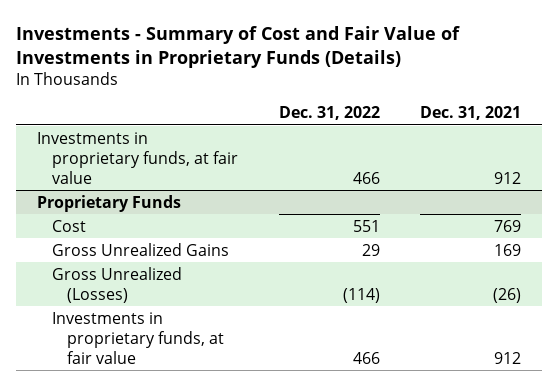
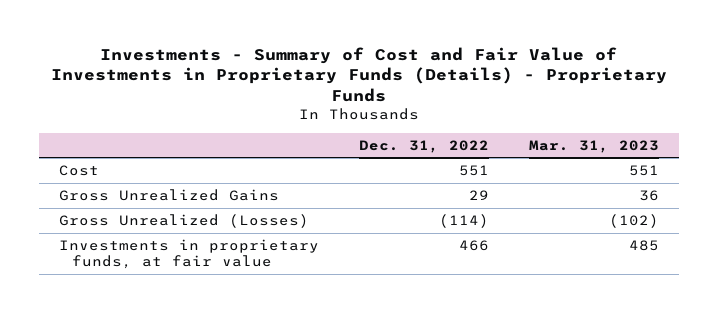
[16,26,461,69] Investments - Summary of Cost and Fair Value of Investments in Proprietary Funds (Details) -> [50,46,667,103] Investments - Summary of Cost and Fair Value of Investments in Proprietary Funds (Details) - Proprietary Funds
[420,106,522,121] Dec. 31, 2021 -> none
none -> [528,139,659,153] Mar. 31, 2023
[36,131,238,184] Investments in proprietary funds, at fair value -> none
[36,194,181,212] Proprietary Funds -> none

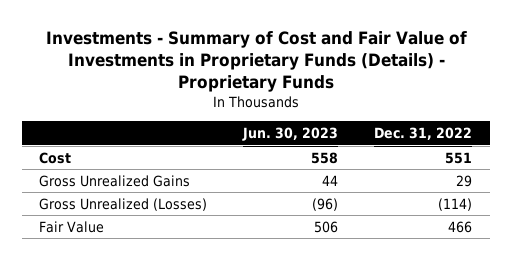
[528,139,659,153] Mar. 31, 2023 -> none
none -> [242,127,339,142] Jun. 30, 2023
[58,239,319,270] Investments in proprietary funds, at fair value -> [39,220,105,233] Fair Value

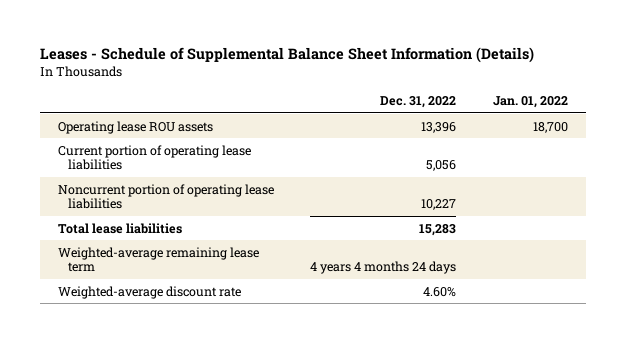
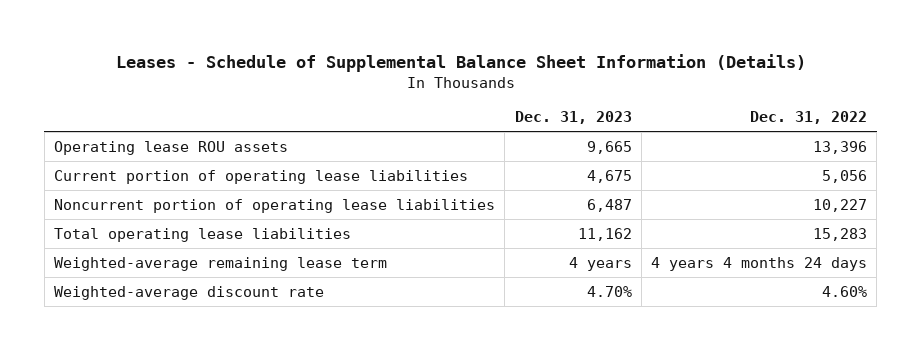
[492,96,568,109] Jan. 01, 2022 -> none
none -> [514,111,632,125] Dec. 31, 2023
[57,222,182,234] Total lease liabilities -> [54,227,352,242] Total operating lease liabilities

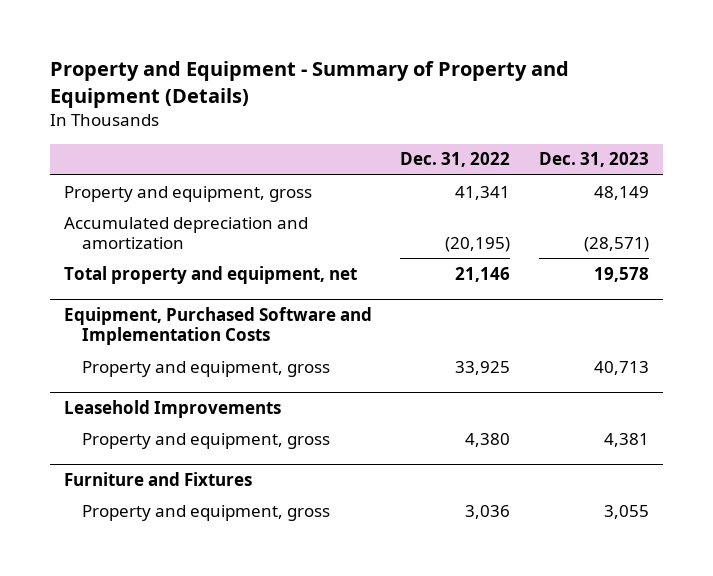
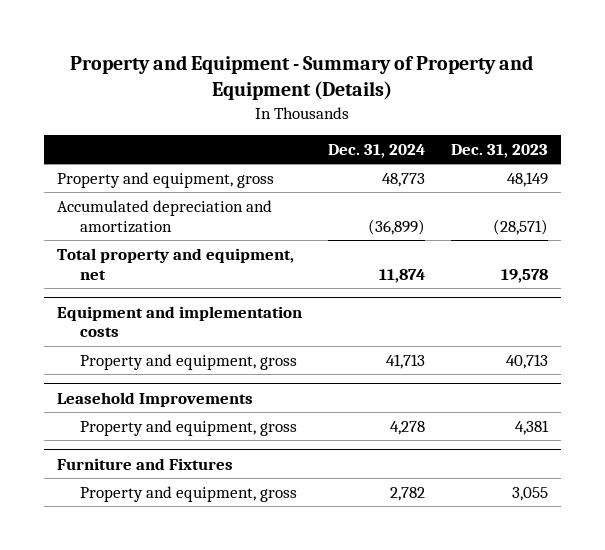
[400,152,511,168] Dec. 31, 2022 -> none
none -> [327,143,425,158] Dec. 31, 2024
[63,306,372,346] Equipment, Purchased Software and Implementation Costs -> [56,305,302,338] Equipment and implementation costs

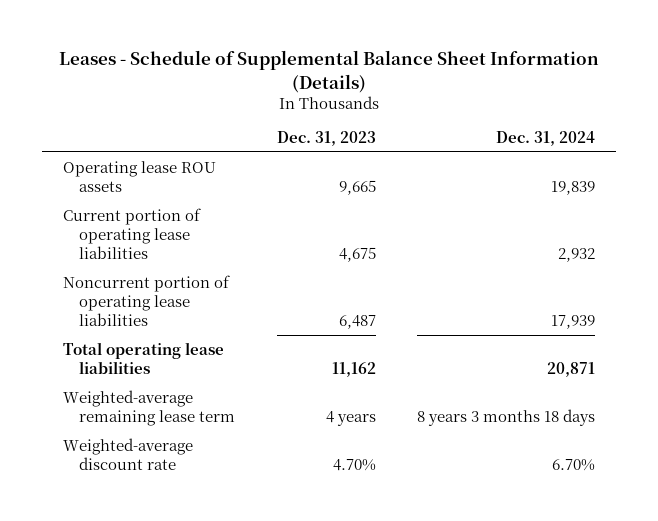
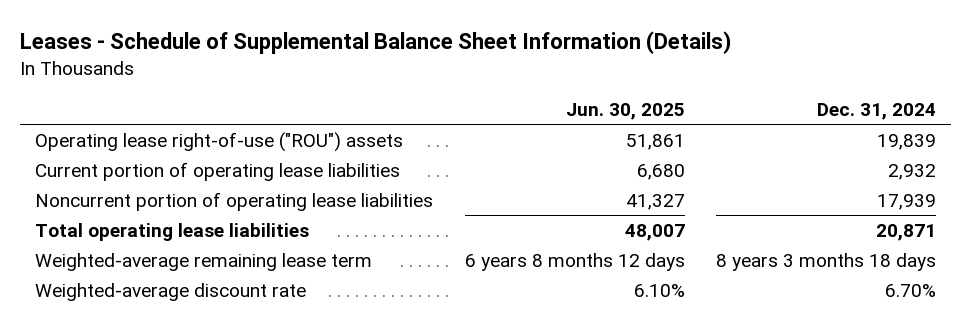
[276,131,376,147] Dec. 31, 2023 -> none
none -> [565,103,685,121] Jun. 30, 2025
[62,160,216,192] Operating lease ROU assets -> [35,131,404,152] Operating lease right-of-use ("ROU") assets

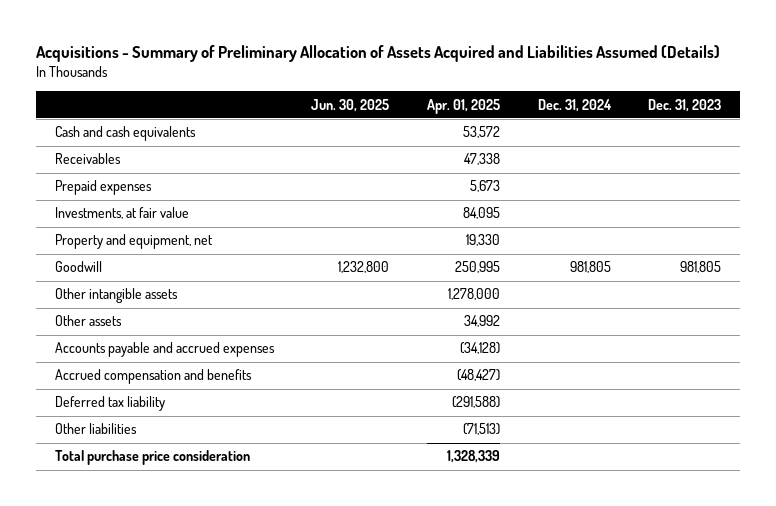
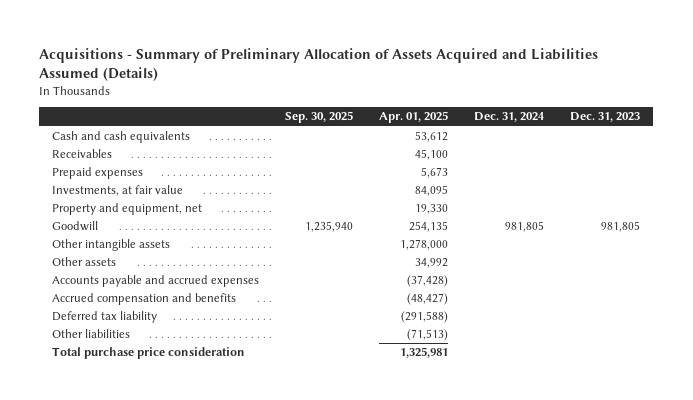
[311,98,390,112] Jun. 30, 2025 -> none
none -> [285,111,354,124] Sep. 30, 2025
[463,126,501,139] 53,572 -> [415,131,449,143] 53,612
[464,153,501,166] 47,338 -> [415,149,449,161] 45,100
[455,261,501,274] 250,995 -> [409,221,449,233] 254,135
[460,342,501,355] (34,128) -> [407,275,449,288] (37,428)
[447,450,501,464] 1,328,339 -> [400,347,449,359] 1,325,981

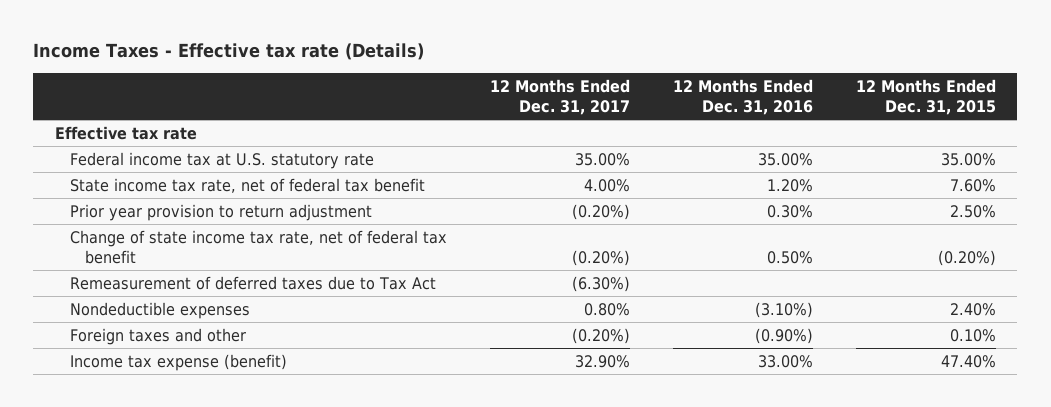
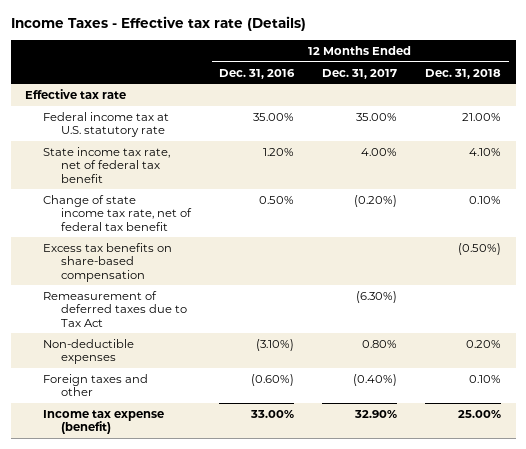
[855,78,996,115] 12 Months Ended Dec. 31, 2015 -> none
none -> [425,68,502,79] Dec. 31, 2018
[69,203,372,221] Prior year provision to return adjustment -> none
none -> [42,242,172,282] Excess tax benefits on share-based compensation
[69,301,250,319] Nondeductible expenses -> [42,338,134,365] Non-deductible expenses
[571,327,630,344] (0.20%) -> [353,373,398,386] (0.40%)
[754,327,813,344] (0.90%) -> [250,373,294,386] (0.60%)

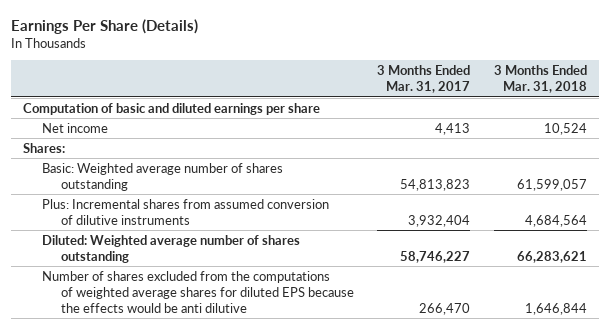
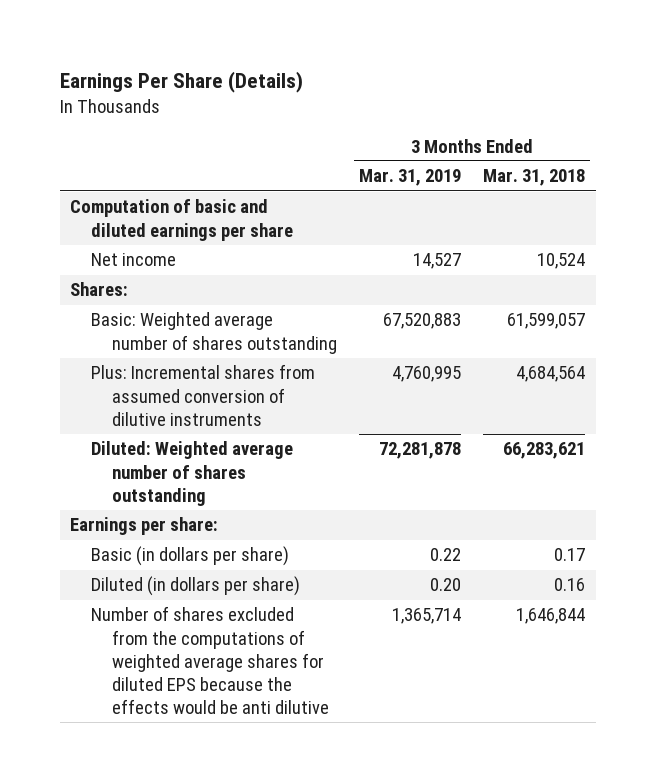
[377,65,471,94] 3 Months Ended Mar. 31, 2017 -> none
none -> [359,169,462,187] Mar. 31, 2019
none -> [70,517,219,536] Earnings per share:
none -> [91,546,290,567] Basic (in dollars per share)
none -> [91,576,301,597] Diluted (in dollars per share)

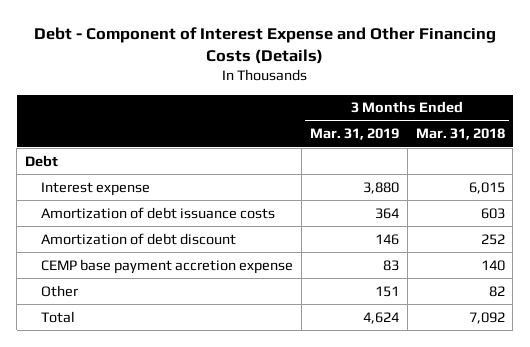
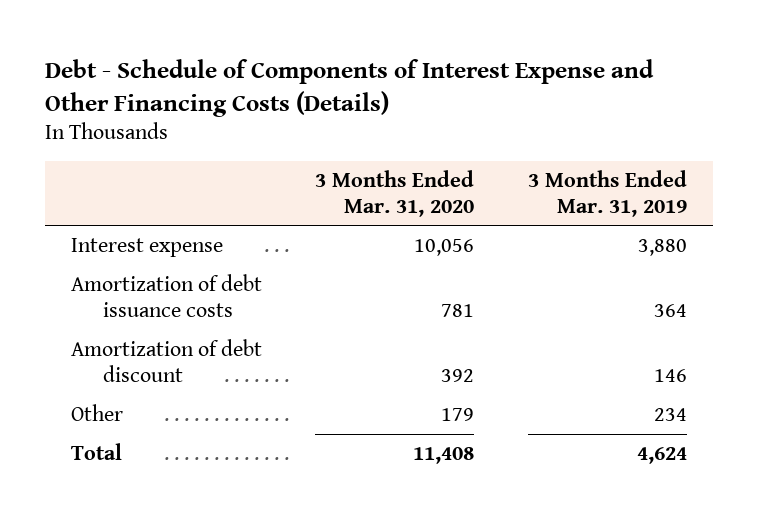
[33,26,496,65] Debt - Component of Interest Expense and Other Financing Costs (Details) -> [44,58,654,117] Debt - Schedule of Components of Interest Expense and Other Financing Costs (Details)
[415,128,505,141] Mar. 31, 2018 -> none
none -> [315,169,475,217] 3 Months Ended Mar. 31, 2020
[25,154,59,167] Debt -> none
[40,258,293,274] CEMP base payment accretion expense -> none
[374,285,399,297] 151 -> [653,408,687,422] 234

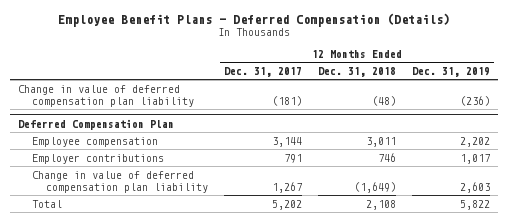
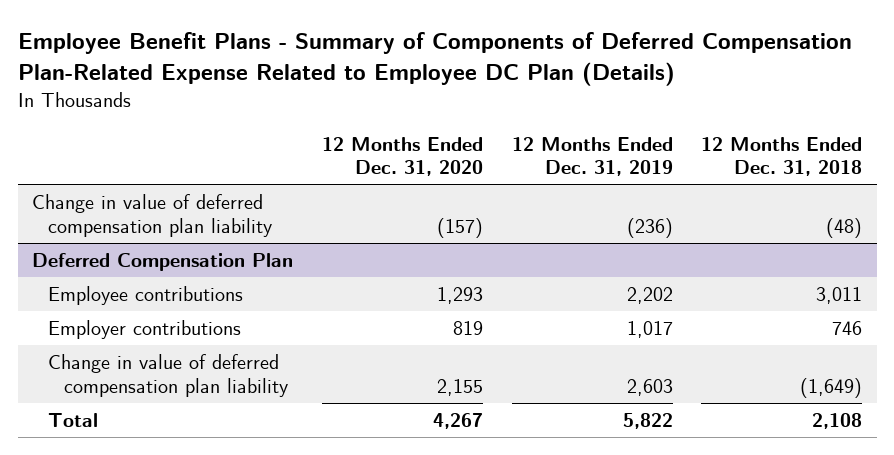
[57,13,450,28] Employee Benefit Plans - Deferred Compensation (Details) -> [17,31,852,86] Employee Benefit Plans - Summary of Components of Deferred Compensation Plan-Related Expense Related to Employee DC Plan (Details)
[223,67,302,78] Dec. 31, 2017 -> none
none -> [321,136,483,177] 12 Months Ended Dec. 31, 2020
[31,136,158,147] Employee compensation -> [48,286,244,306] Employee contributions

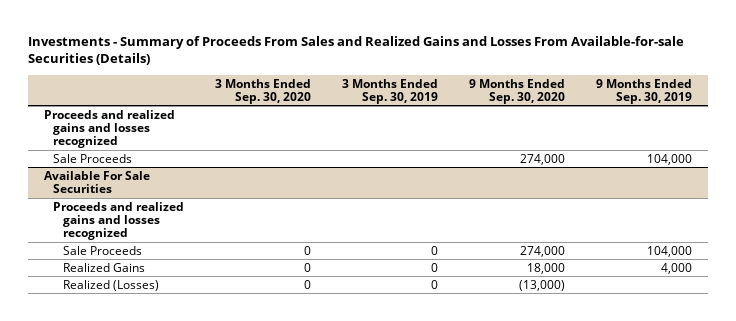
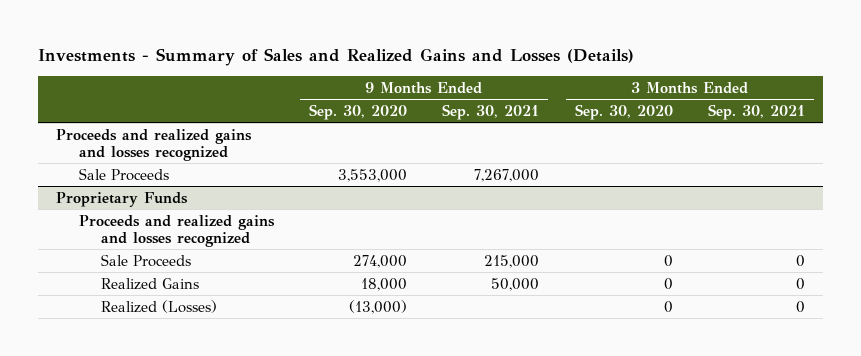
[28,35,685,66] Investments - Summary of Proceeds From Sales and Realized Gains and Losses From Available-for-sale Securities (Details) -> [38,48,635,67] Investments - Summary of Sales and Realized Gains and Losses (Details)
[342,78,439,104] 3 Months Ended Sep. 30, 2019 -> none
[596,78,693,104] 9 Months Ended Sep. 30, 2019 -> none
none -> [442,103,540,120] Sep. 30, 2021
none -> [707,103,805,120] Sep. 30, 2021
[43,170,150,194] Available For Sale Securities -> none
[520,153,566,165] 274,000 -> [337,168,407,182] 3,553,000
none -> [55,191,188,207] Proprietary Funds

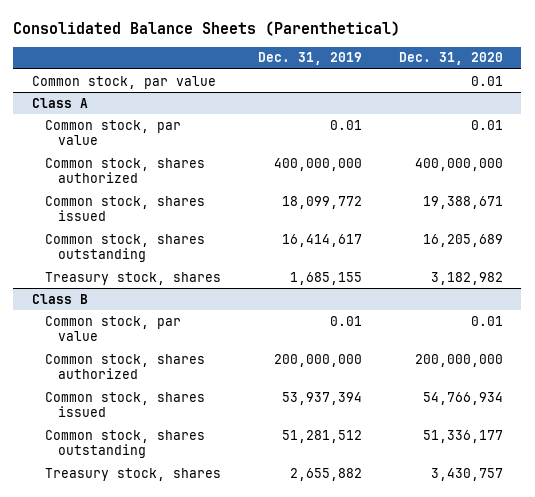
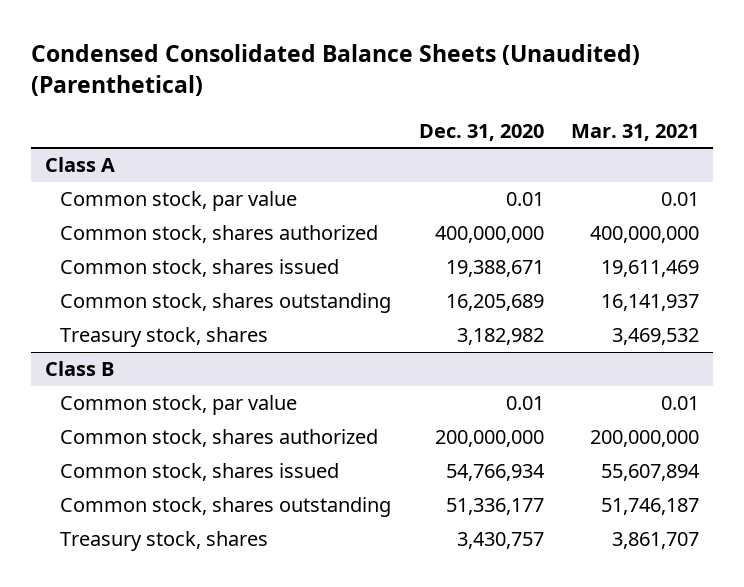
[13,20,401,36] Consolidated Balance Sheets (Parenthetical) -> [31,44,641,97] Condensed Consolidated Balance Sheets (Unaudited) (Parenthetical)
[257,52,362,66] Dec. 31, 2019 -> none
none -> [571,123,700,141] Mar. 31, 2021
[31,75,216,89] Common stock, par value -> none

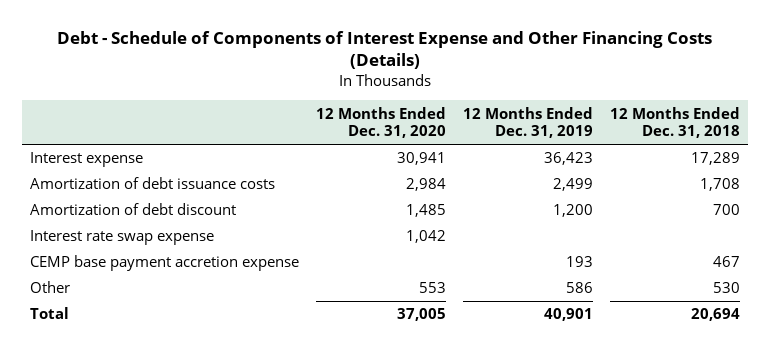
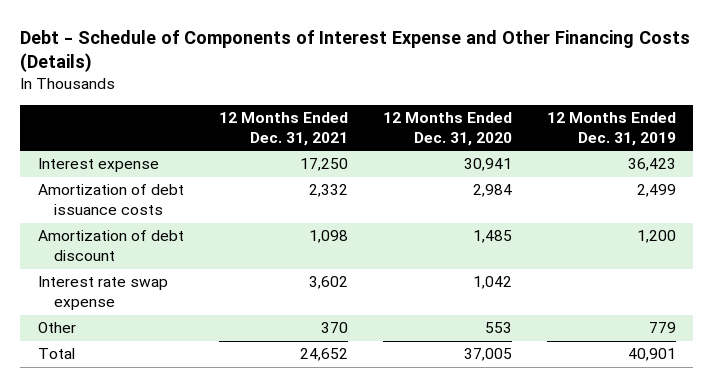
[609,106,740,139] 12 Months Ended Dec. 31, 2018 -> none
none -> [218,112,348,147] 12 Months Ended Dec. 31, 2021
[30,255,300,272] CEMP base payment accretion expense -> none
[565,282,593,294] 586 -> [648,322,676,334] 779

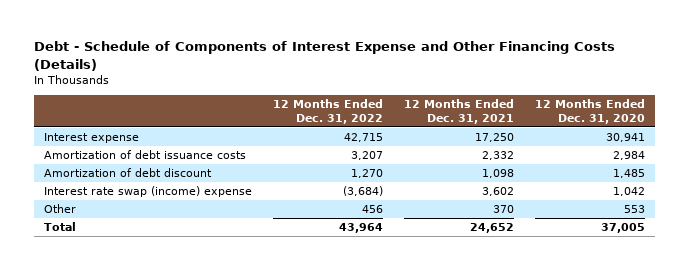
[546,112,676,147] 12 Months Ended Dec. 31, 2019 -> none
none -> [273,98,384,124] 12 Months Ended Dec. 31, 2022
[37,276,168,311] Interest rate swap expense -> [44,186,253,198] Interest rate swap (income) expense

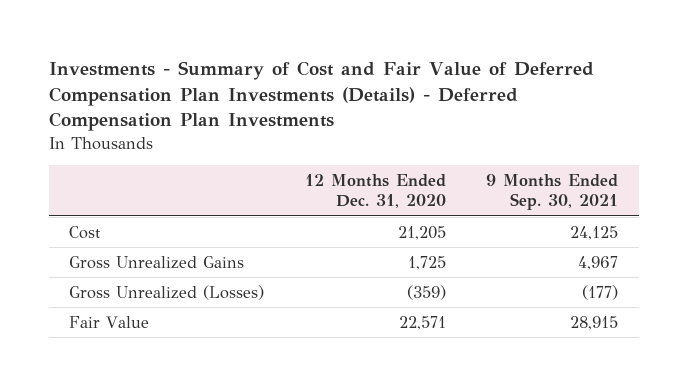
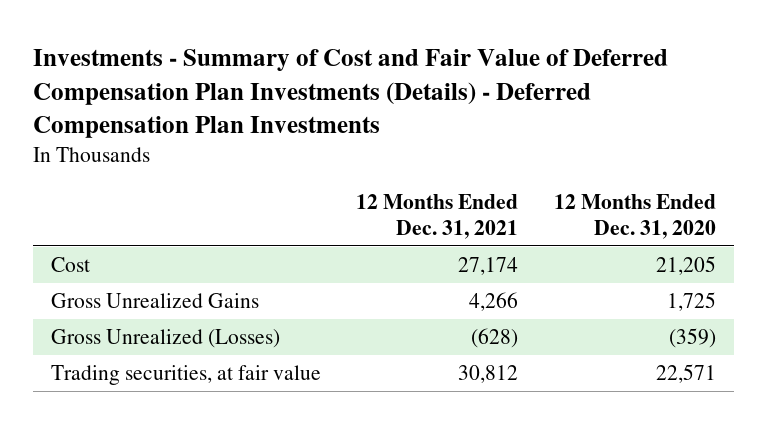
[486,173,619,211] 9 Months Ended Sep. 30, 2021 -> none
none -> [356,193,519,240] 12 Months Ended Dec. 31, 2021
[69,315,150,328] Fair Value -> [50,364,321,385] Trading securities, at fair value

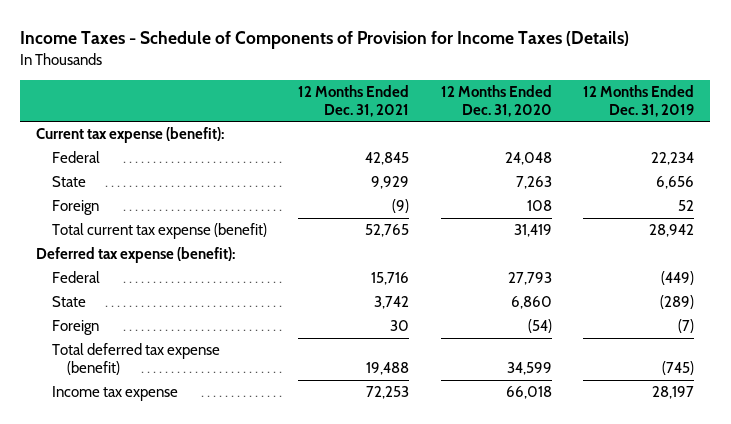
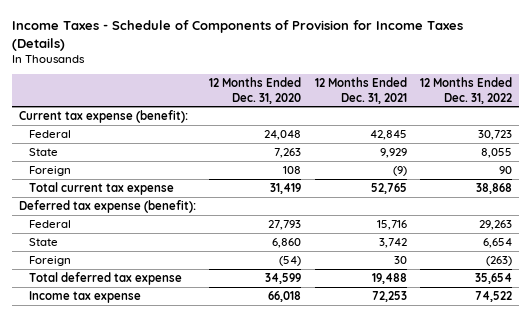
[583,85,695,117] 12 Months Ended Dec. 31, 2019 -> none
none -> [419,77,512,104] 12 Months Ended Dec. 31, 2022
[51,223,267,240] Total current tax expense (benefit) -> [29,181,175,195] Total current tax expense
[51,343,220,375] Total deferred tax expense (benefit) -> [29,271,183,285] Total deferred tax expense

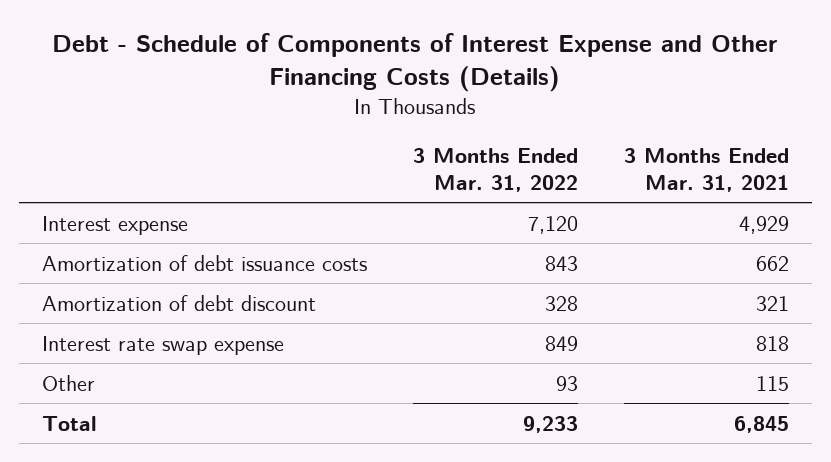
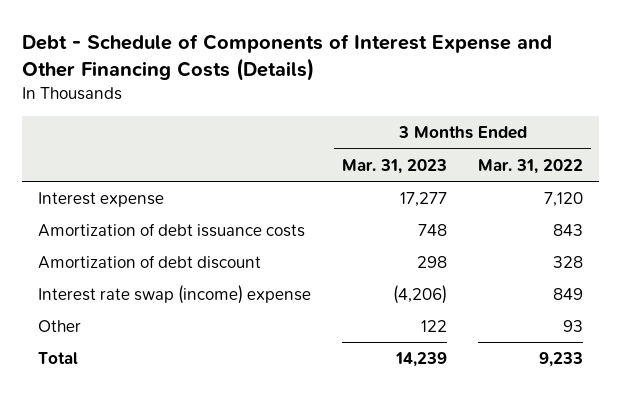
[623,148,789,192] 3 Months Ended Mar. 31, 2021 -> none
none -> [341,158,447,174] Mar. 31, 2023
[41,335,284,355] Interest rate swap expense -> [37,285,311,305] Interest rate swap (income) expense

